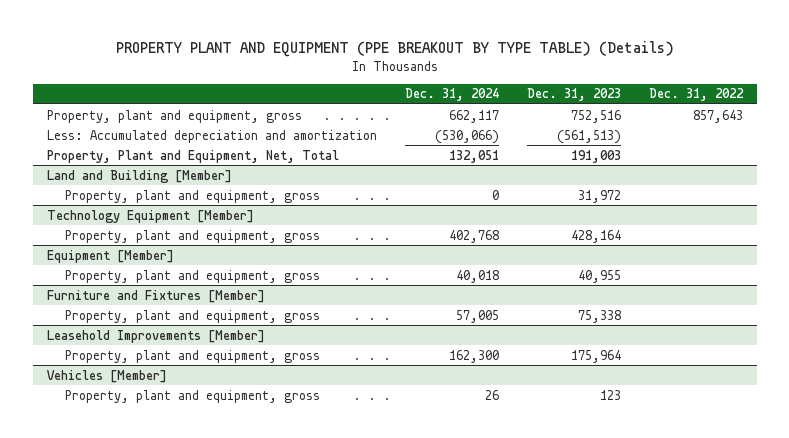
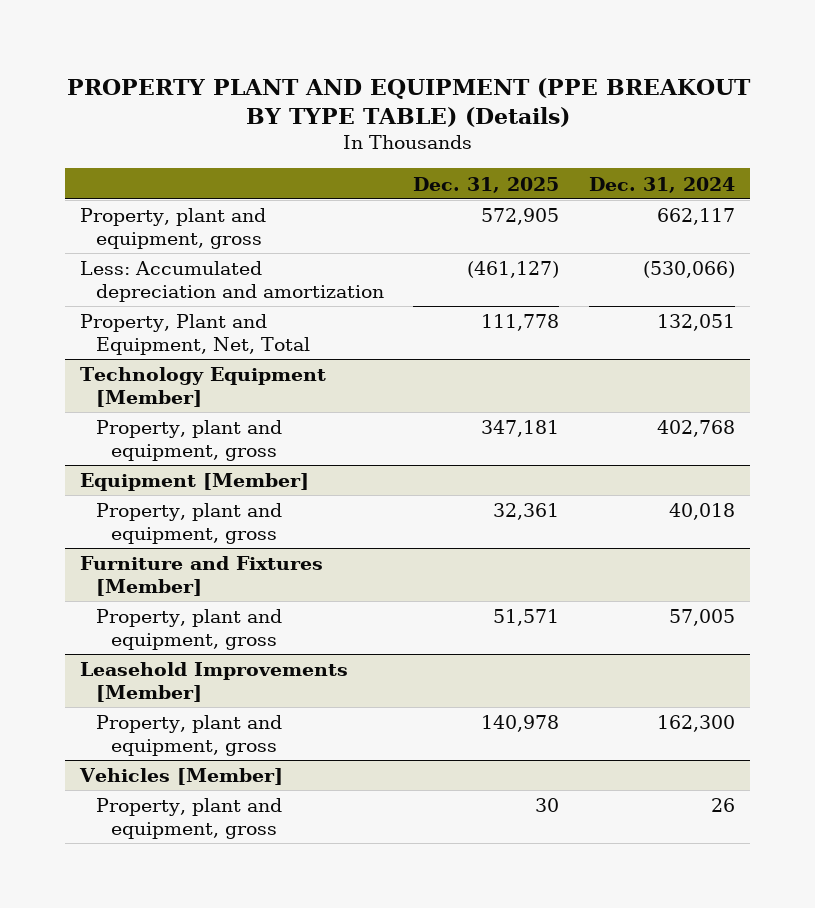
[526,88,621,102] Dec. 31, 2023 -> none
[648,88,744,102] Dec. 31, 2022 -> none
none -> [413,176,560,193] Dec. 31, 2025
[46,169,232,183] Land and Building [Member] -> none
[64,189,320,203] Property, plant and equipment, gross -> none

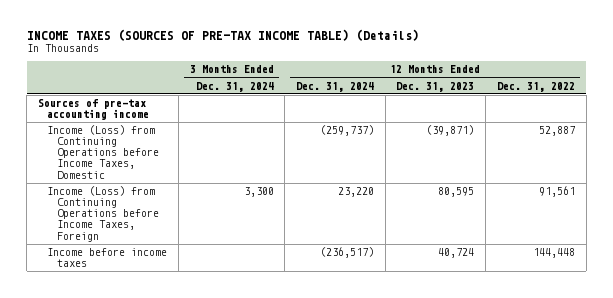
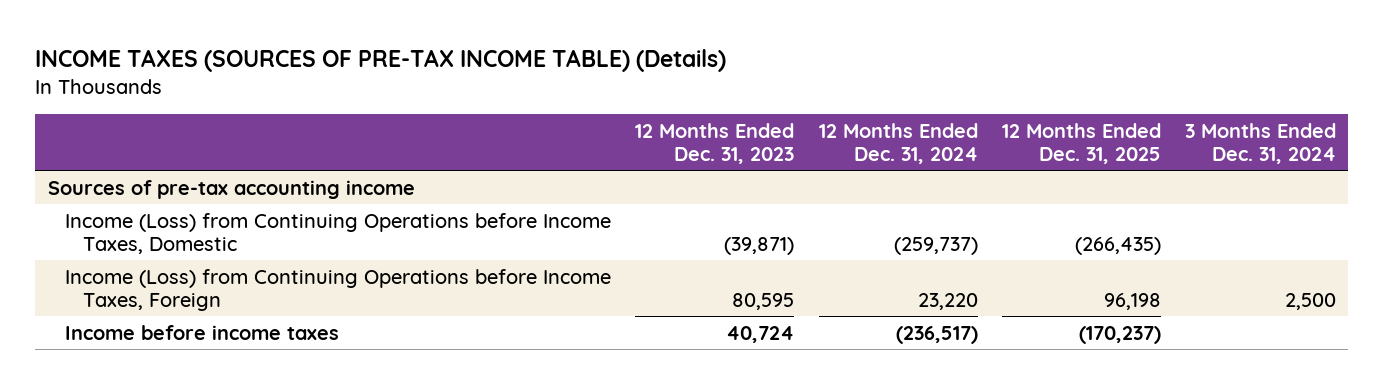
[496,81,575,92] Dec. 31, 2022 -> none
none -> [1001,122,1161,164] 12 Months Ended Dec. 31, 2025
[243,187,274,198] 3,300 -> [1284,292,1336,310] 2,500

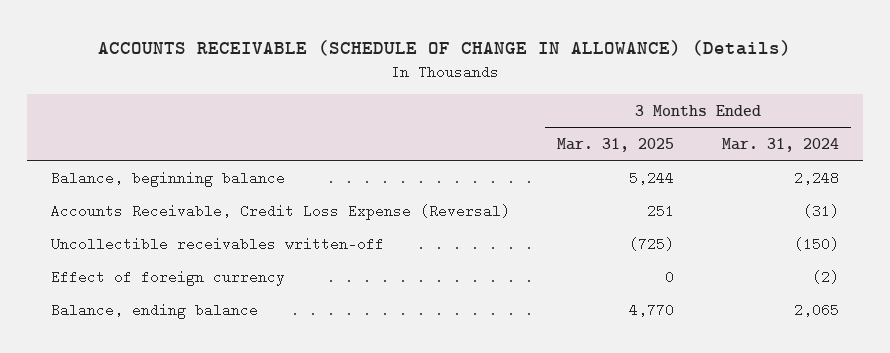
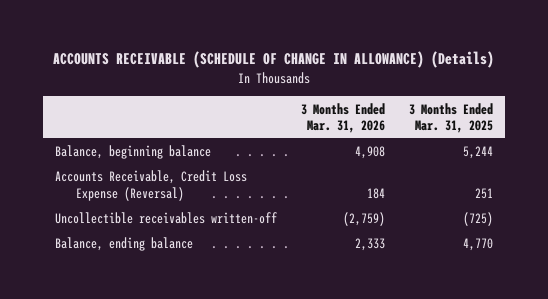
[722,137,840,152] Mar. 31, 2024 -> none
none -> [300,102,385,134] 3 Months Ended Mar. 31, 2026
[50,269,285,286] Effect of foreign currency -> none

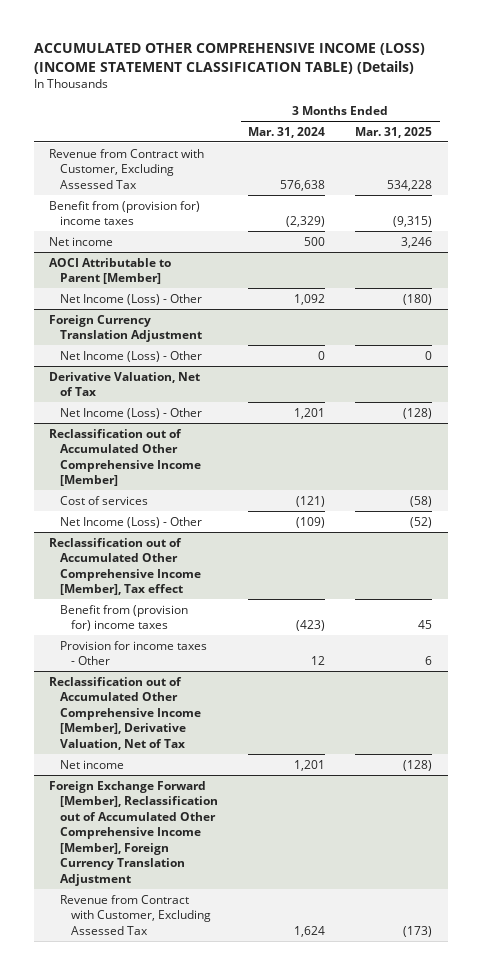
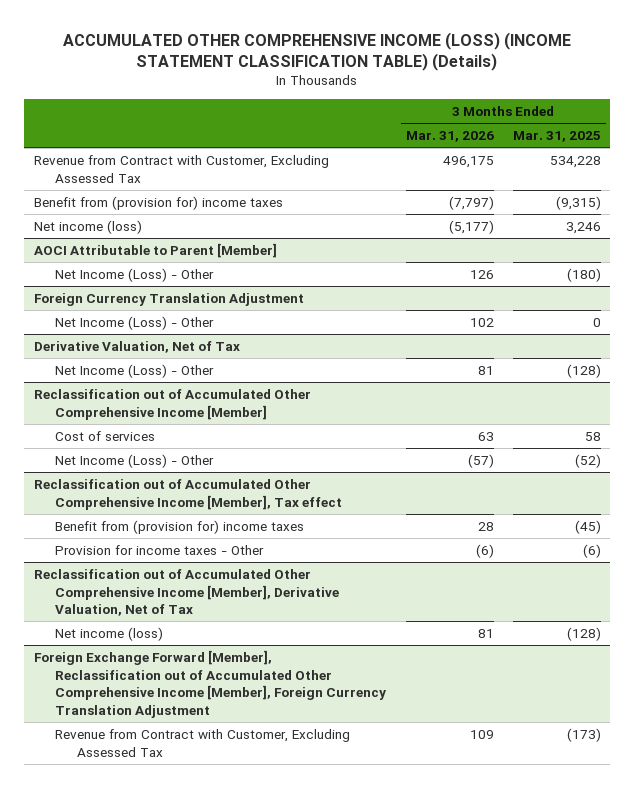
[248,126,326,138] Mar. 31, 2024 -> none
none -> [405,131,494,143] Mar. 31, 2026
[49,236,114,246] Net income -> [33,219,142,234] Net income (loss)
[410,495,433,507] (58) -> [584,431,601,441] 58
[418,620,433,630] 45 -> [574,519,601,534] (45)
[425,656,433,666] 6 -> [582,543,601,558] (6)
[60,759,125,769] Net income -> [55,626,164,641] Net income (loss)

